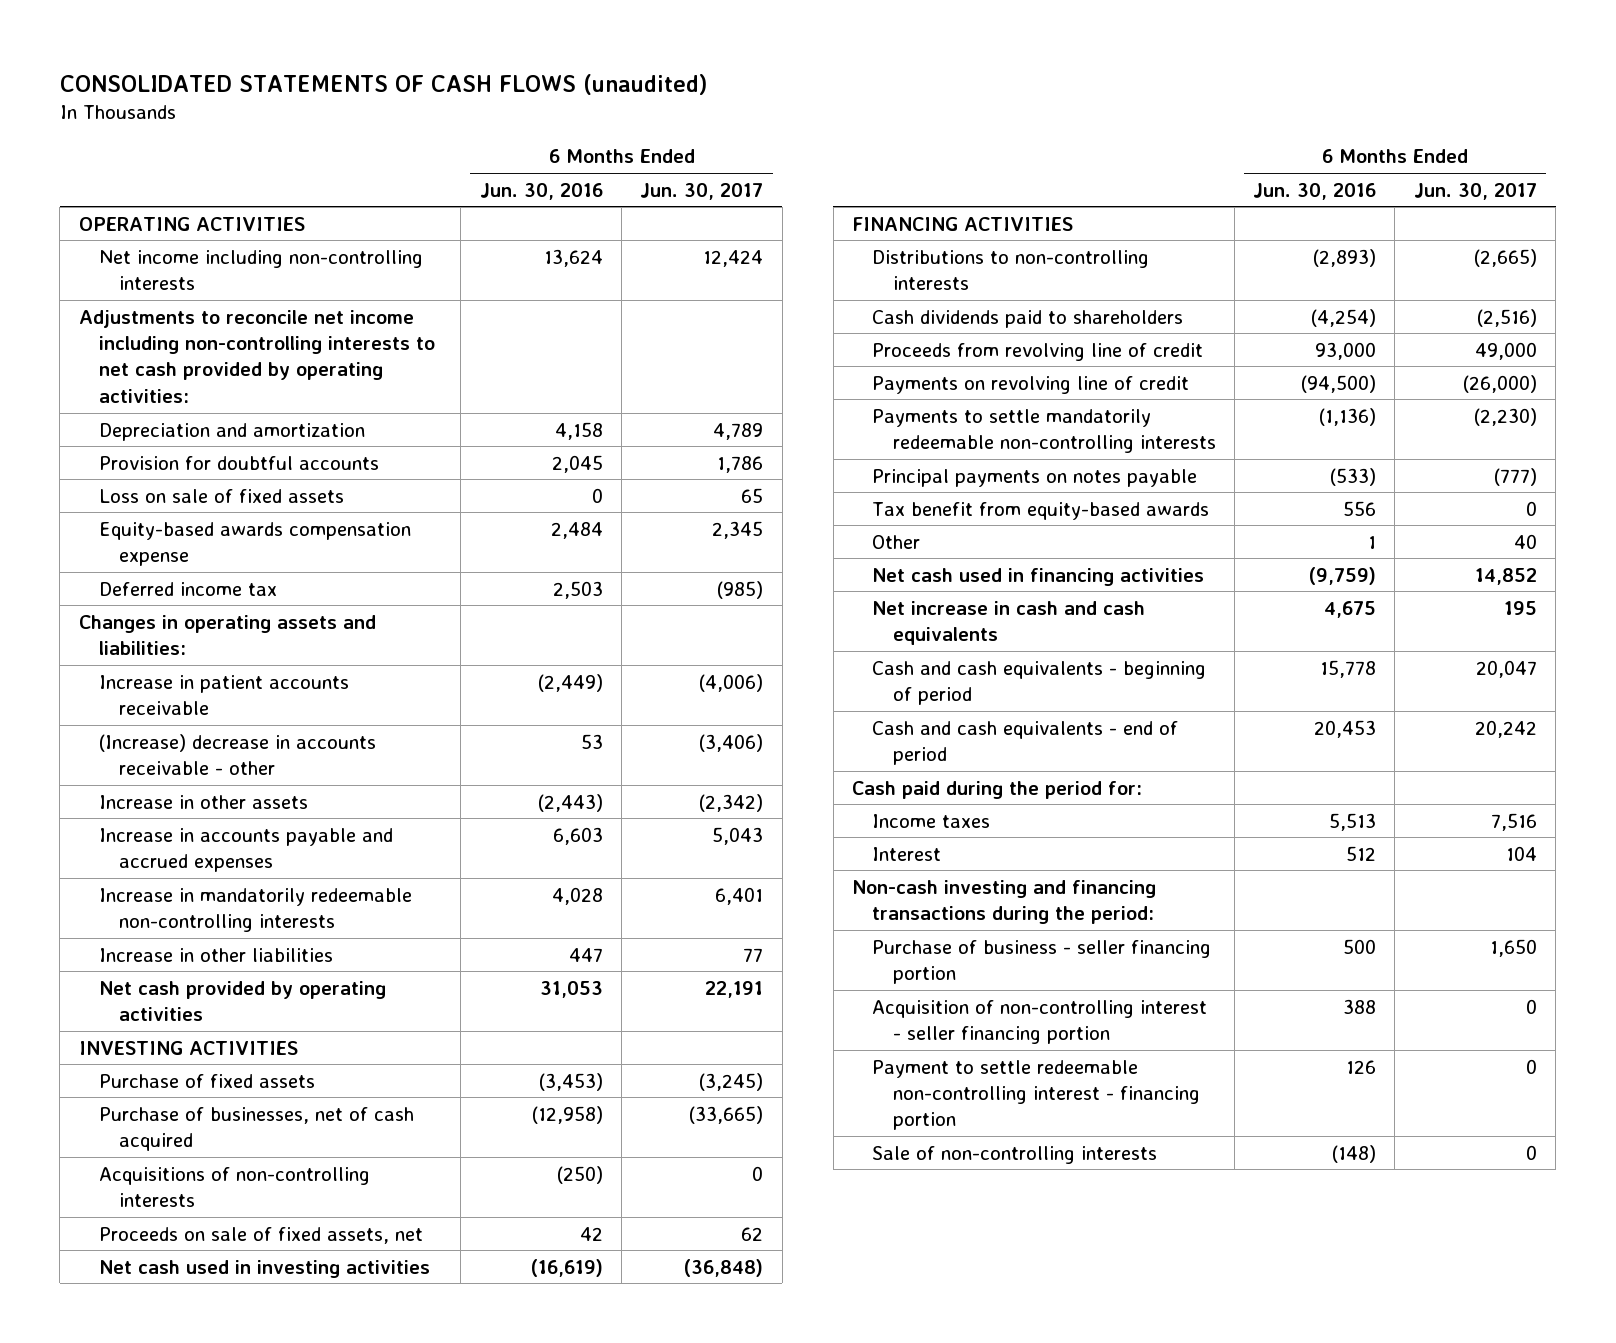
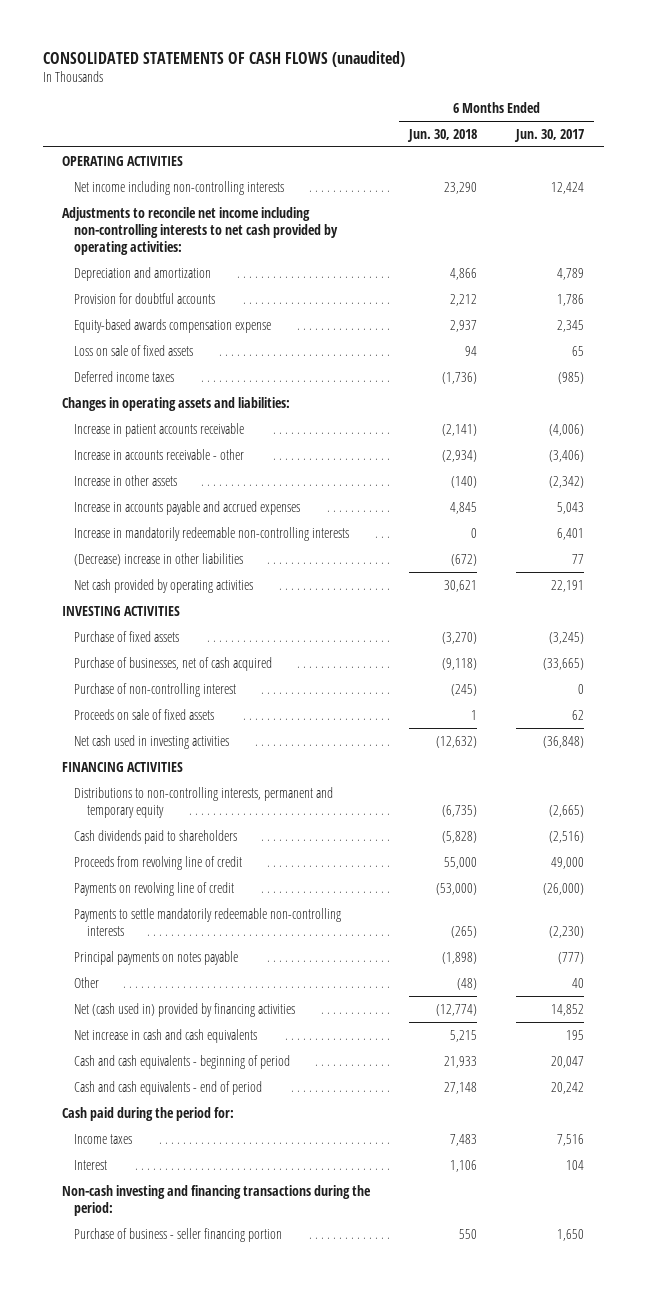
[479,182,603,200] Jun. 30, 2016 -> none
none -> [407,128,478,142] Jun. 30, 2018
[98,488,344,503] Loss on sale of fixed assets -> [74,344,194,356] Loss on sale of fixed assets
[98,581,277,596] Deferred income tax -> [74,370,175,382] Deferred income taxes
[98,733,376,776] (Increase) decrease in accounts receivable - other -> [74,448,245,460] Increase in accounts receivable - other
[98,947,333,962] Increase in other liabilities -> [74,552,244,566] (Decrease) increase in other liabilities
[98,1166,370,1208] Acquisitions of non-controlling interests -> [74,682,237,697] Purchase of non-controlling interest
[98,1226,423,1244] Proceeds on sale of fixed assets, net -> [74,708,215,720] Proceeds on sale of fixed assets
[872,249,1150,291] Distributions to non-controlling interests -> [74,786,334,818] Distributions to non-controlling interests, permanent and temporary equity
[872,501,1210,520] Tax benefit from equity-based awards -> none
[872,567,1205,586] Net cash used in financing activities -> [74,1002,296,1017] Net (cash used in) provided by financing activities
[872,999,1208,1045] Acquisition of non-controlling interest - seller financing portion -> none
[872,1059,1200,1131] Payment to settle redeemable non-controlling interest - financing portion -> none
[872,1145,1158,1164] Sale of non-controlling interests -> none

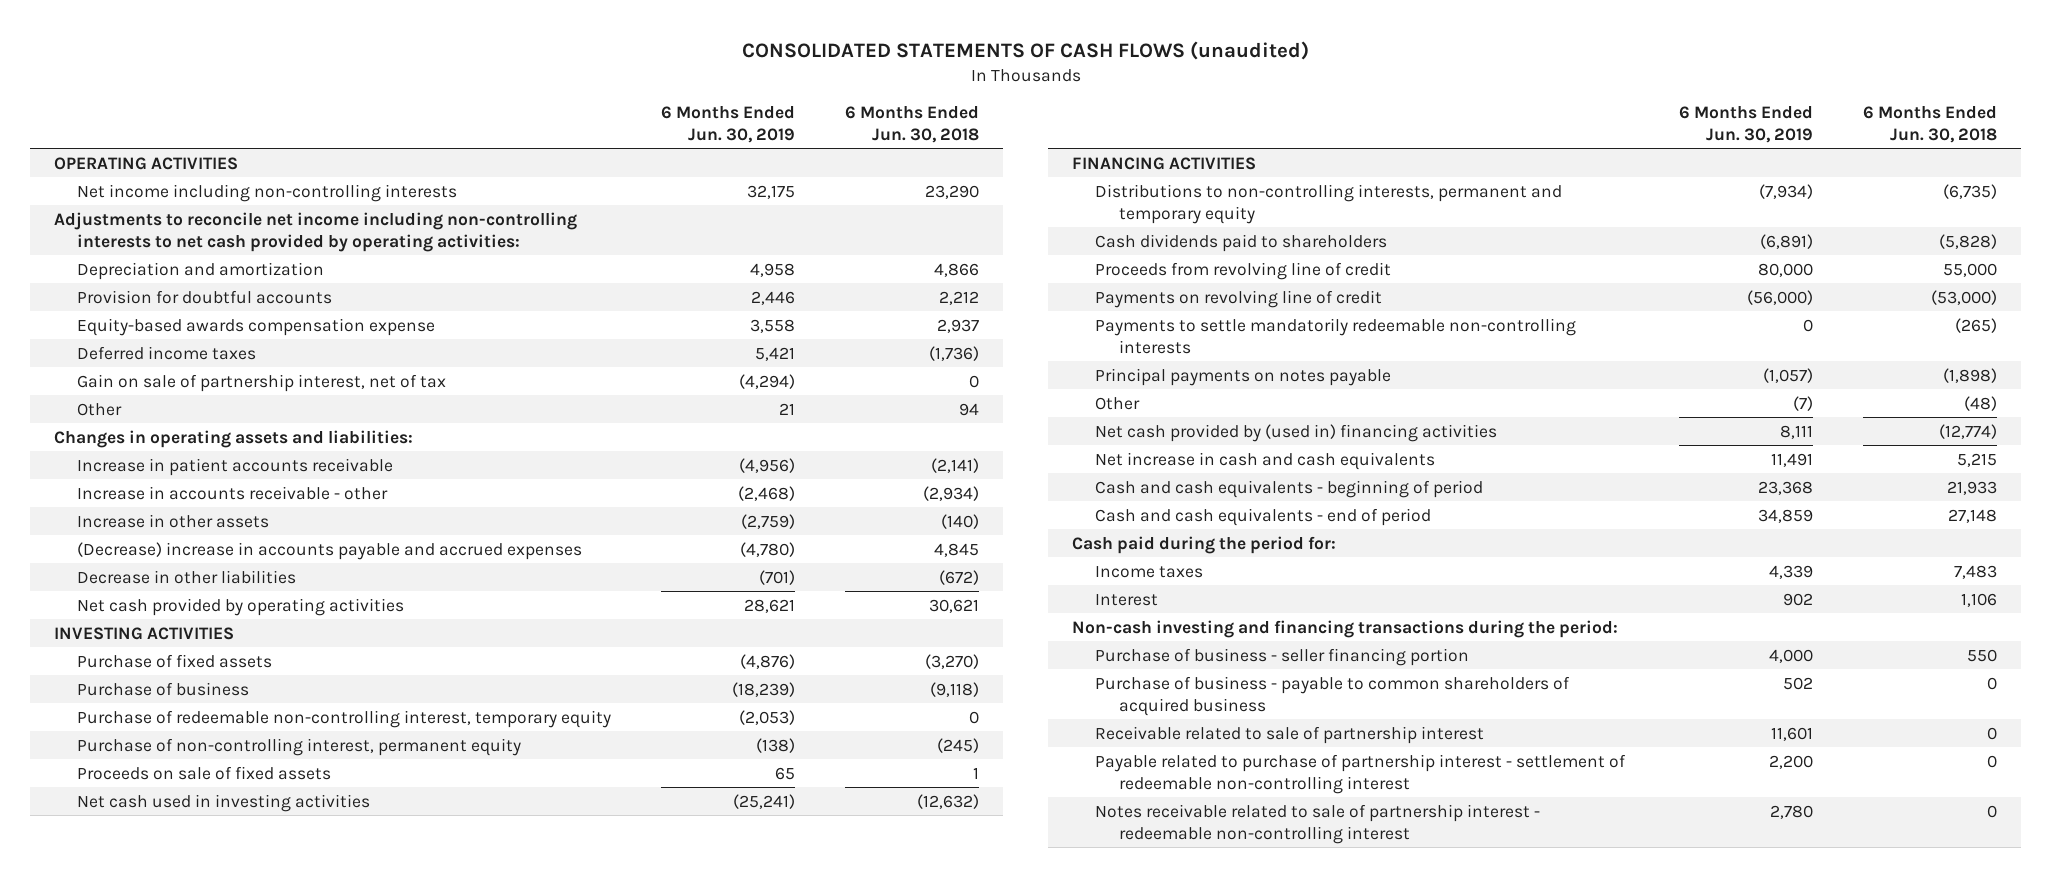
[514,128,585,142] Jun. 30, 2017 -> none
none -> [661,105,796,143] 6 Months Ended Jun. 30, 2019
[74,344,194,356] Loss on sale of fixed assets -> none
none -> [77,373,447,392] Gain on sale of partnership interest, net of tax
none -> [77,402,123,416] Other
[74,526,350,541] Increase in mandatorily redeemable non-controlling interests -> none
[74,500,301,515] Increase in accounts payable and accrued expenses -> [77,541,583,560] (Decrease) increase in accounts payable and accrued expenses
[74,552,244,566] (Decrease) increase in other liabilities -> [77,569,297,584] Decrease in other liabilities
[74,656,273,671] Purchase of businesses, net of cash acquired -> [77,681,250,696] Purchase of business
none -> [77,709,612,728] Purchase of redeemable non-controlling interest, temporary equity
[74,682,237,697] Purchase of non-controlling interest -> [77,737,522,756] Purchase of non-controlling interest, permanent equity
[74,1002,296,1017] Net (cash used in) provided by financing activities -> [1095,423,1498,442] Net cash provided by (used in) financing activities
none -> [1095,675,1571,716] Purchase of business - payable to common shareholders of acquired business
none -> [1095,725,1485,744] Receivable related to sale of partnership interest
none -> [1095,753,1627,794] Payable related to purchase of partnership interest - settlement of redeemable non-controlling interest
none -> [1095,803,1541,844] Notes receivable related to sale of partnership interest - redeemable non-controlling interest

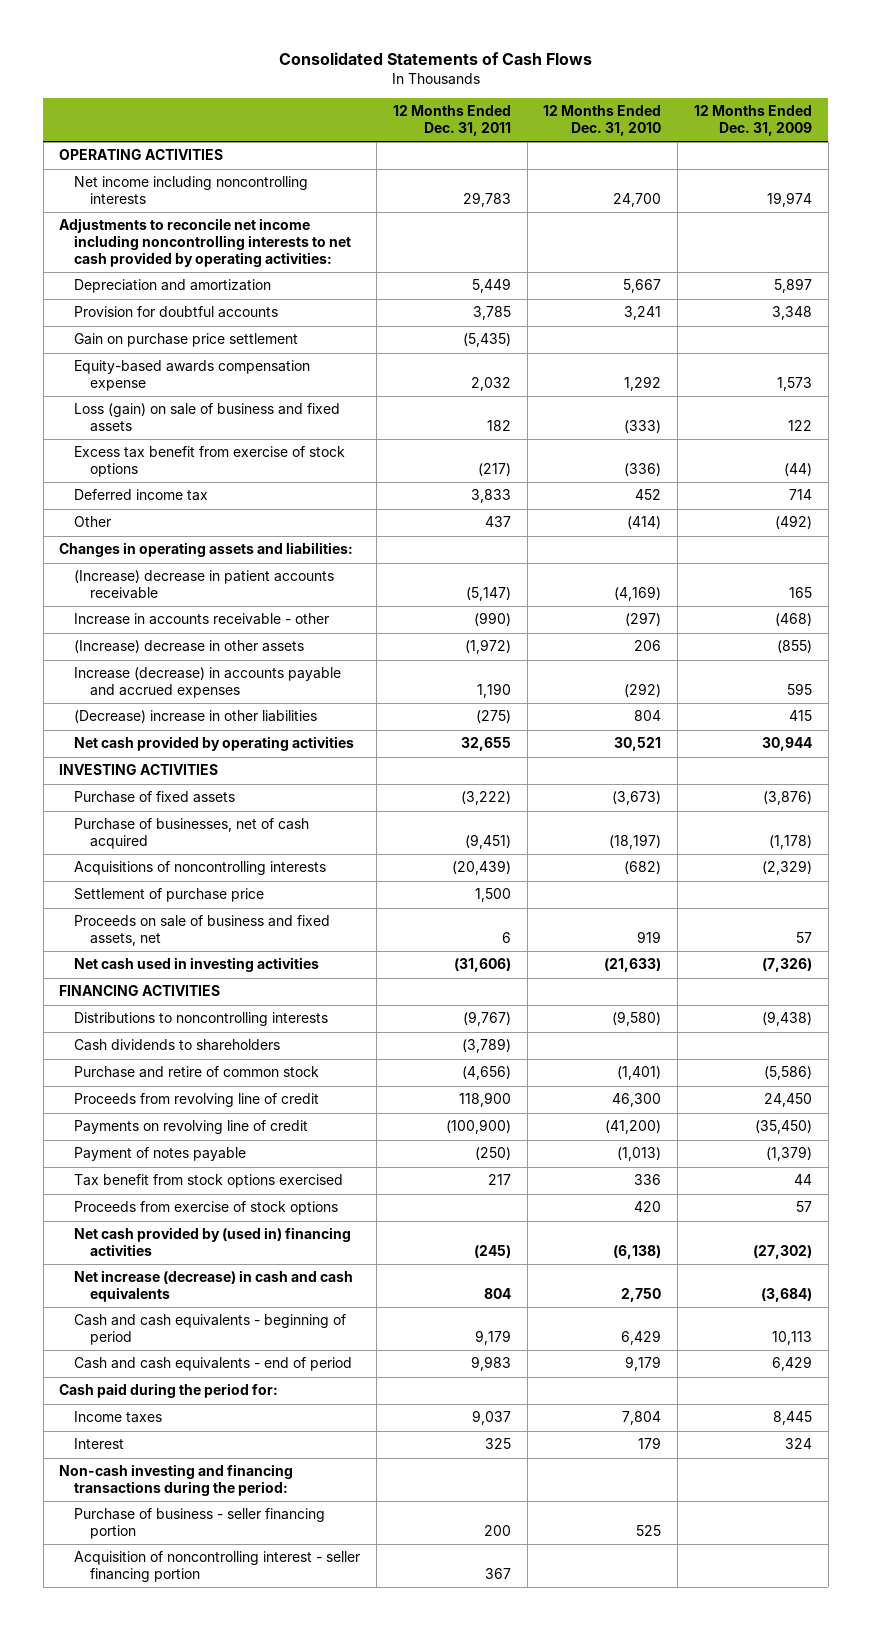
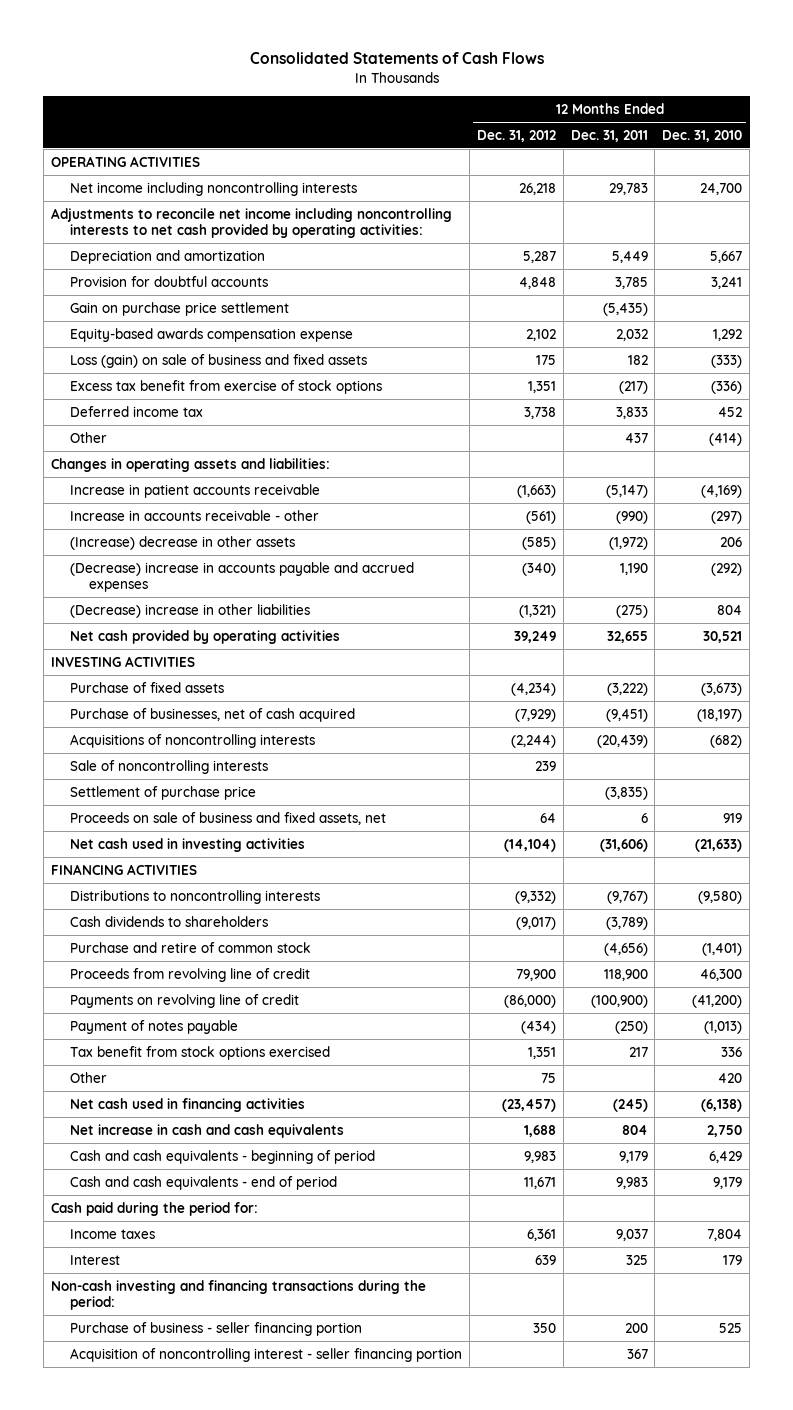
[693,105,812,136] 12 Months Ended Dec. 31, 2009 -> none
none -> [476,129,556,142] Dec. 31, 2012
[74,570,335,600] (Increase) decrease in patient accounts receivable -> [69,483,320,498] Increase in patient accounts receivable
[74,667,342,699] Increase (decrease) in accounts payable and accrued expenses -> [69,561,414,592] (Decrease) increase in accounts payable and accrued expenses
none -> [69,759,268,774] Sale of noncontrolling interests
[474,888,511,903] 1,500 -> [604,786,648,800] (3,835)
[74,1201,339,1216] Proceeds from exercise of stock options -> none
none -> [69,1071,107,1083] Other
[74,1227,352,1257] Net cash provided by (used in) financing activities -> [69,1097,305,1112] Net cash used in financing activities
[74,1270,354,1303] Net increase (decrease) in cash and cash equivalents -> [69,1123,344,1138] Net increase in cash and cash equivalents

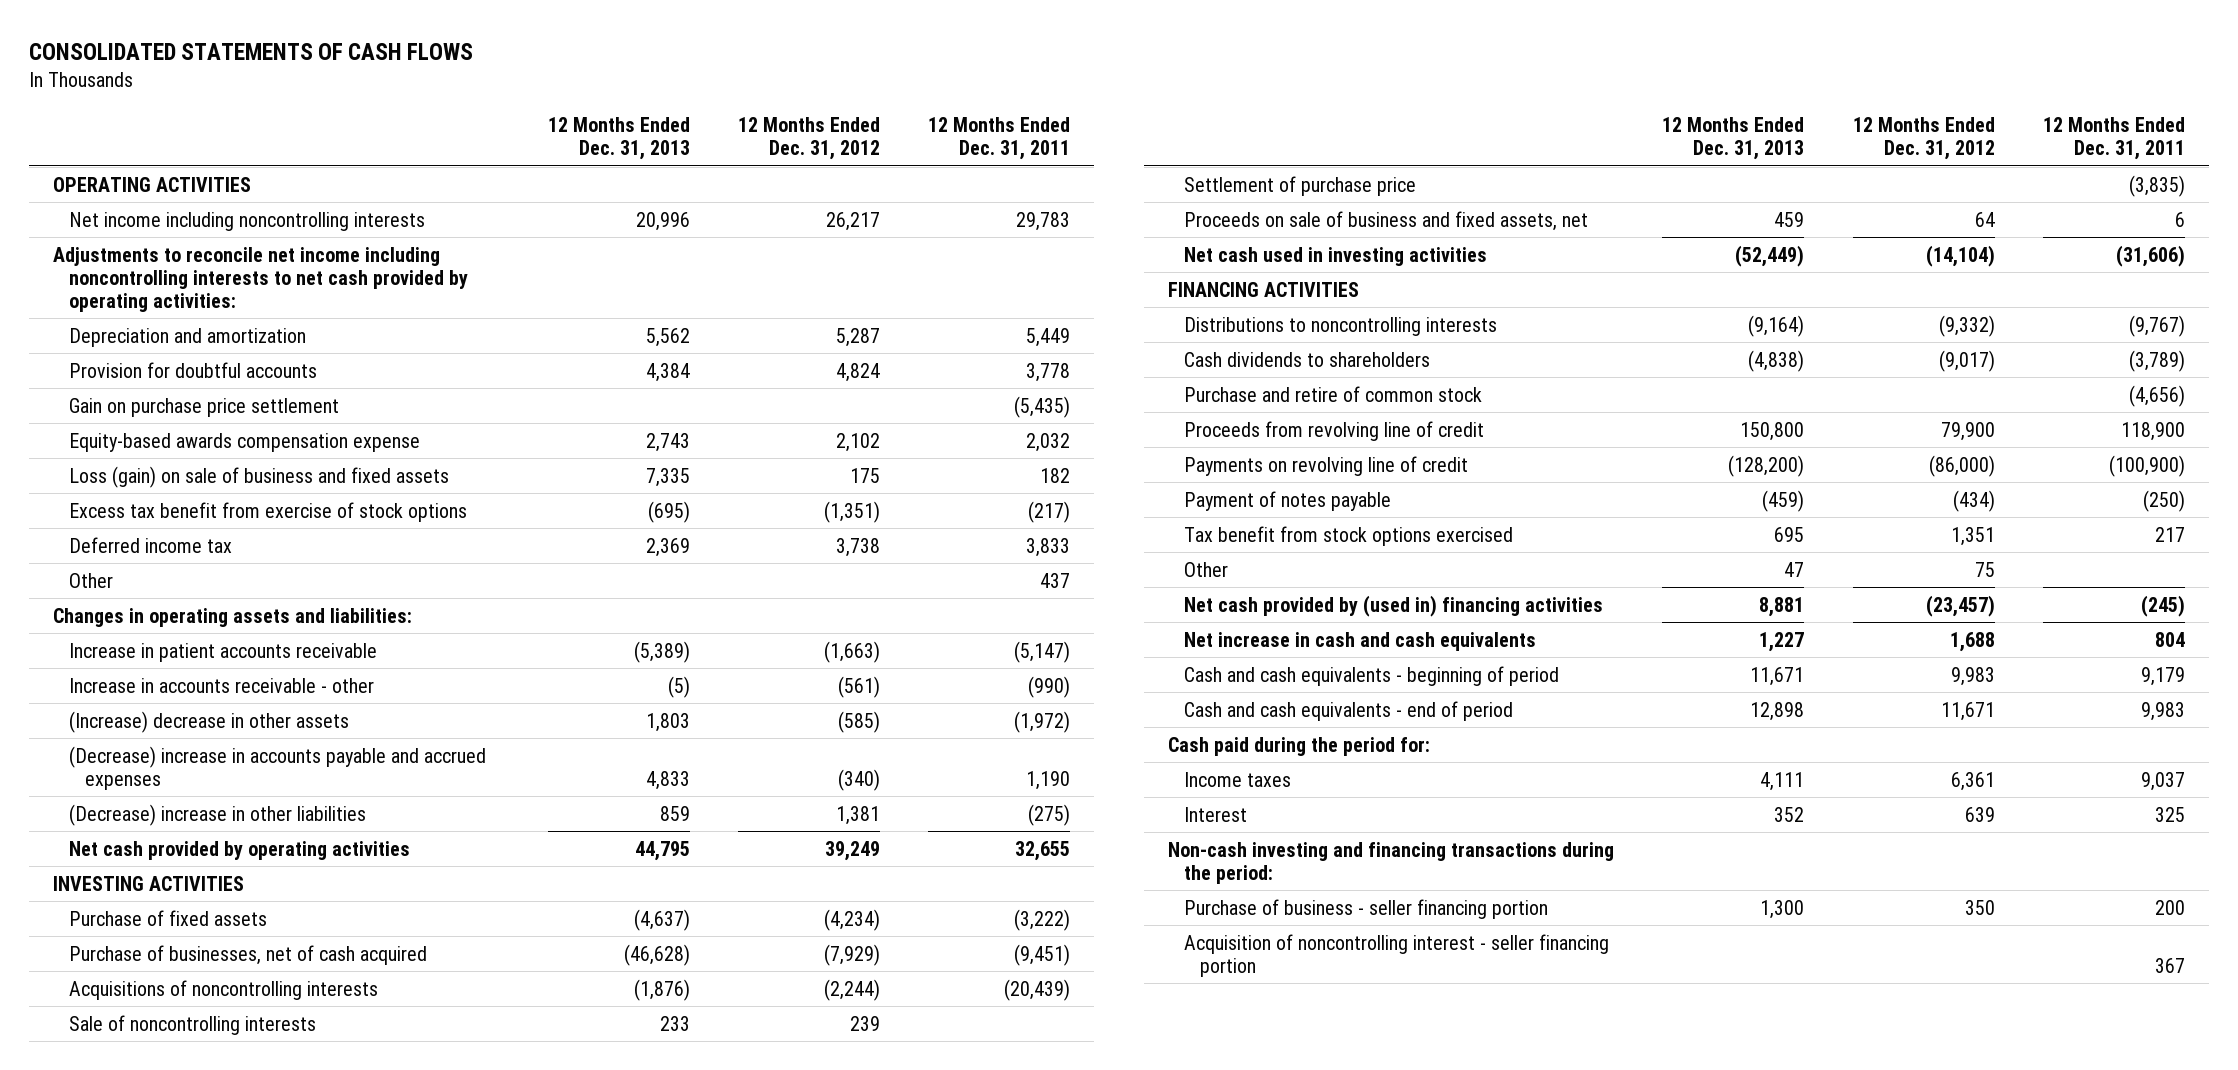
[249,52,544,65] Consolidated Statements of Cash Flows -> [29,43,474,61] CONSOLIDATED STATEMENTS OF CASH FLOWS
[662,129,743,142] Dec. 31, 2010 -> none
none -> [547,116,690,160] 12 Months Ended Dec. 31, 2013
[518,182,556,195] 26,218 -> [825,211,880,231] 26,217
[518,276,556,289] 4,848 -> [835,362,880,382] 4,824
[614,276,648,289] 3,785 -> [1026,362,1071,382] 3,778
[527,380,556,393] 1,351 -> [823,500,880,523] (1,351)
[518,604,556,618] (1,321) -> [835,805,880,825] 1,381
[69,1097,305,1112] Net cash used in financing activities -> [1183,594,1603,617] Net cash provided by (used in) financing activities

